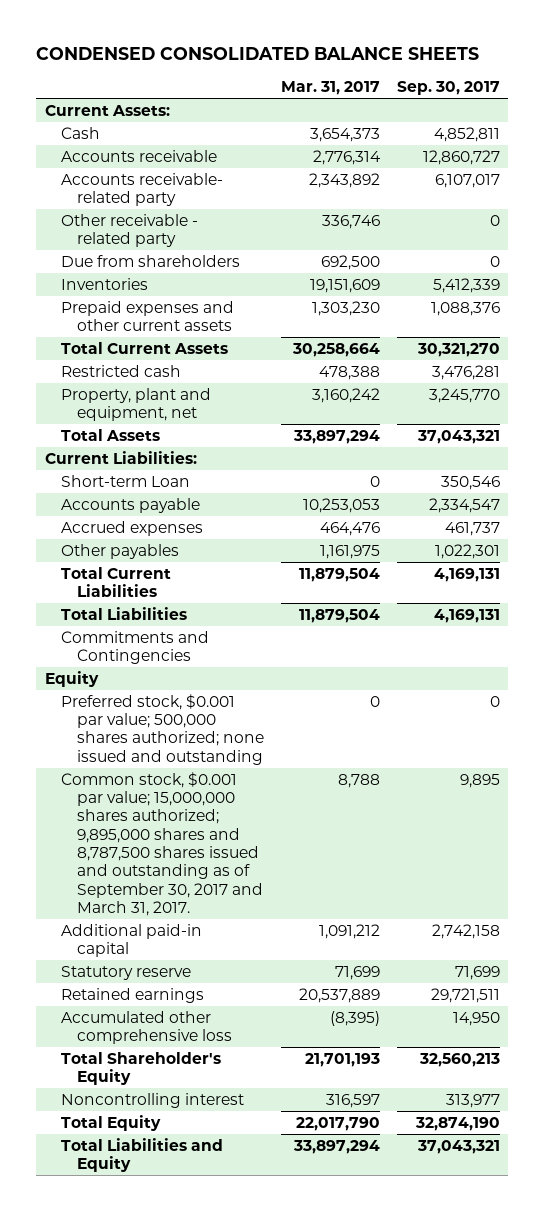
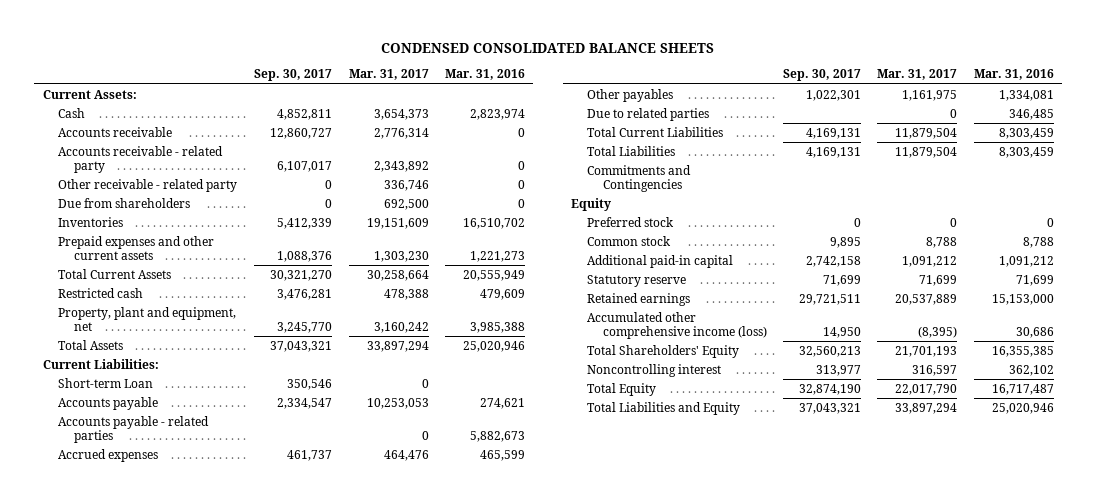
none -> [445,69,526,81] Mar. 31, 2016
[60,172,223,207] Accounts receivable- related party -> [58,145,224,173] Accounts receivable - related party
none -> [58,415,210,443] Accounts payable - related parties
none -> [586,107,709,121] Due to related parties
[60,693,265,765] Preferred stock, $0.001 par value; 500,000 shares authorized; none issued and outstanding -> [586,216,674,227] Preferred stock
[60,771,264,917] Common stock, $0.001 par value; 15,000,000 shares authorized; 9,895,000 shares and 8,787,500 shares issued and outstanding as of September 30, 2017 and March 31, 2017. -> [586,235,671,246] Common stock
[60,1010,233,1045] Accumulated other comprehensive loss -> [586,311,767,339] Accumulated other comprehensive income (loss)
[60,1051,221,1086] Total Shareholder's Equity -> [586,344,739,358] Total Shareholders' Equity

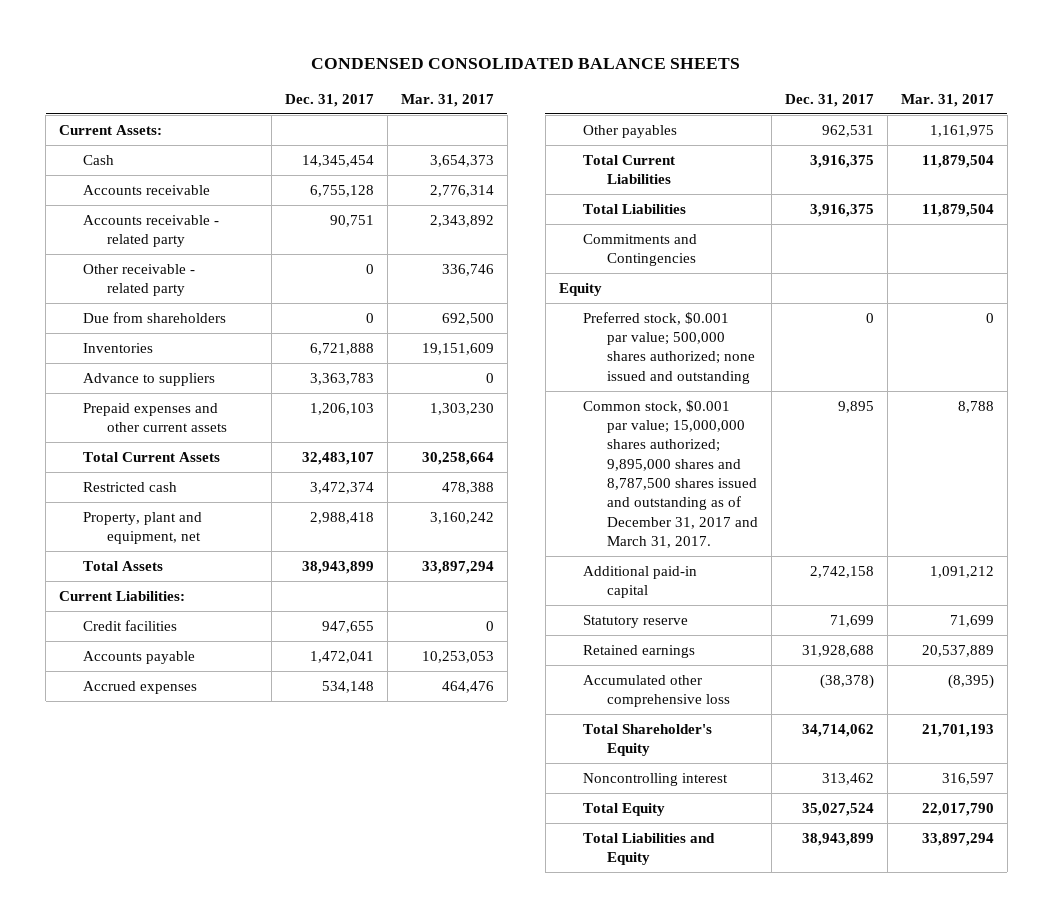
[254,69,333,82] Sep. 30, 2017 -> none
[445,69,526,81] Mar. 31, 2016 -> none
none -> [285,93,375,107] Dec. 31, 2017
none -> [83,372,216,386] Advance to suppliers
[58,377,154,388] Short-term Loan -> [83,619,178,631] Credit facilities
[58,415,210,443] Accounts payable - related parties -> none
[586,107,709,121] Due to related parties -> none
[586,216,674,227] Preferred stock -> [582,311,755,384] Preferred stock, $0.001 par value; 500,000 shares authorized; none issued and outstanding
[586,235,671,246] Common stock -> [582,399,758,548] Common stock, $0.001 par value; 15,000,000 shares authorized; 9,895,000 shares and 8,787,500 shares issued and outstanding as of December 31, 2017 and March 31, 2017.
[586,311,767,339] Accumulated other comprehensive income (loss) -> [582,674,730,708] Accumulated other comprehensive loss
[586,344,739,358] Total Shareholders' Equity -> [582,723,712,757] Total Shareholder's Equity

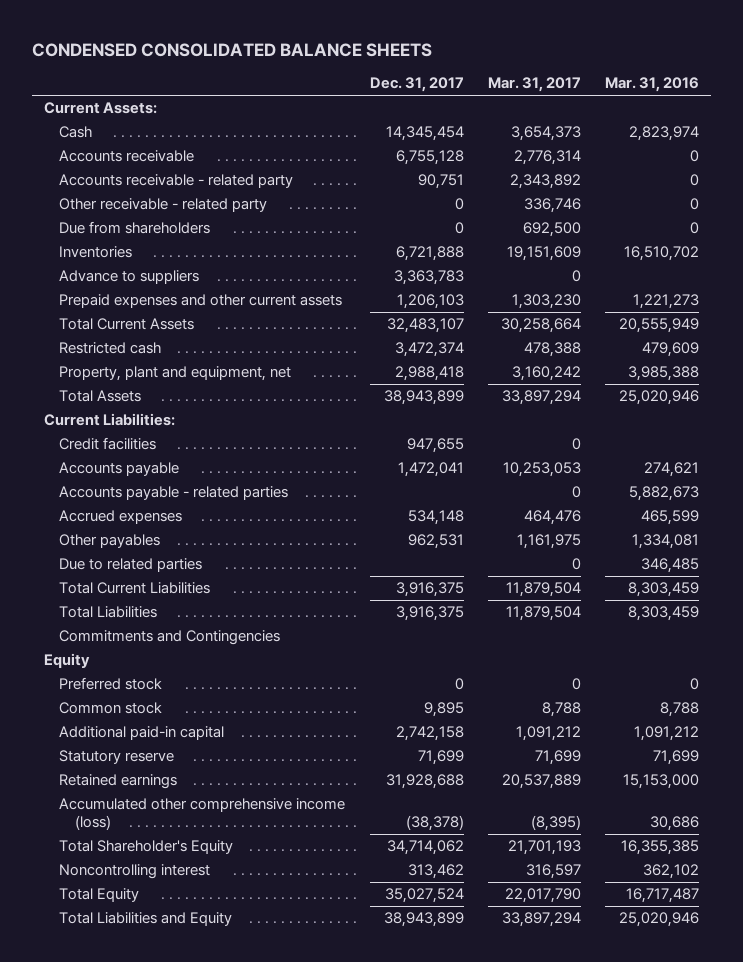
none -> [604,77,699,93] Mar. 31, 2016
none -> [59,486,289,501] Accounts payable - related parties
none -> [59,558,203,573] Due to related parties
[582,311,755,384] Preferred stock, $0.001 par value; 500,000 shares authorized; none issued and outstanding -> [59,677,163,691] Preferred stock
[582,399,758,548] Common stock, $0.001 par value; 15,000,000 shares authorized; 9,895,000 shares and 8,787,500 shares issued and outstanding as of December 31, 2017 and March 31, 2017. -> [59,702,163,715] Common stock
[582,674,730,708] Accumulated other comprehensive loss -> [59,798,346,830] Accumulated other comprehensive income (loss)

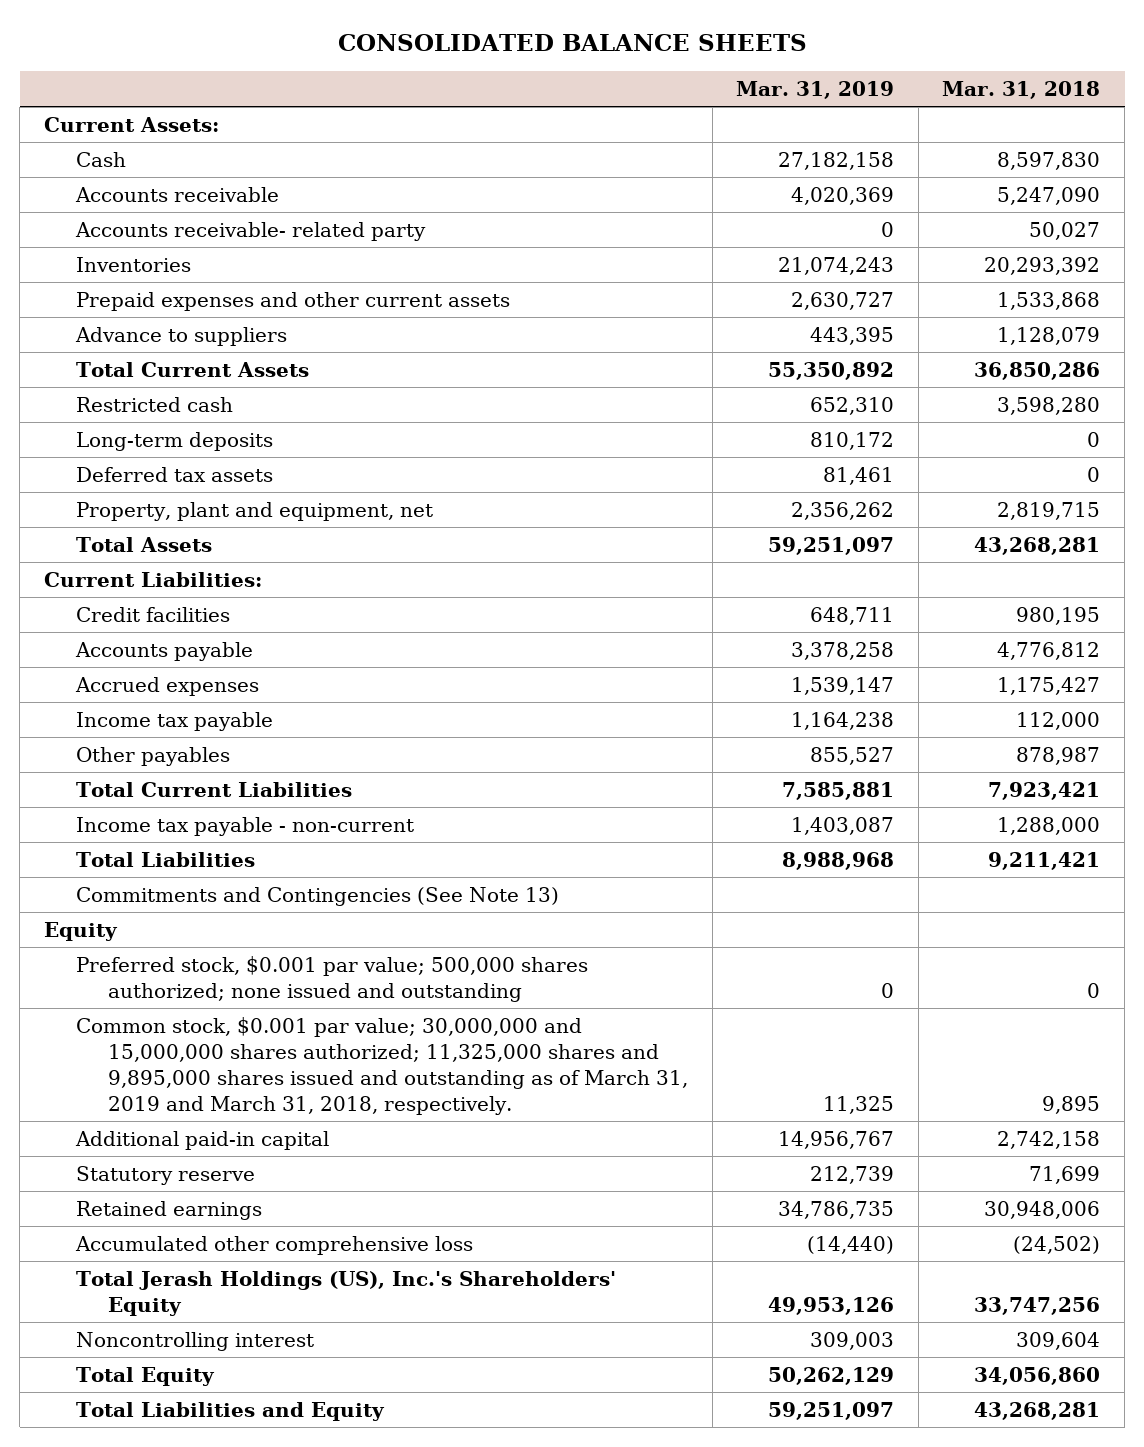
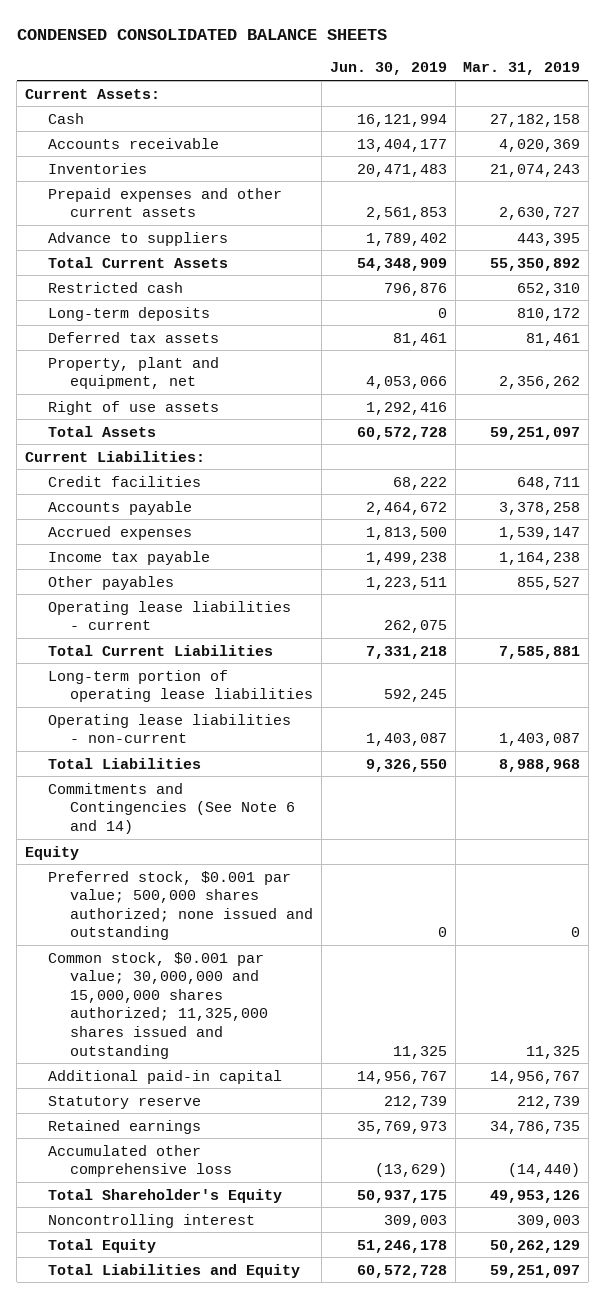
[338,34,808,52] CONSOLIDATED BALANCE SHEETS -> [16,28,387,40] CONDENSED CONSOLIDATED BALANCE SHEETS
[942,81,1101,100] Mar. 31, 2018 -> none
none -> [329,62,447,76] Jun. 30, 2019
[74,221,426,241] Accounts receivable- related party -> none
none -> [47,400,219,415] Right of use assets
none -> [47,600,291,631] Operating lease liabilities - current
none -> [47,669,314,703] Long-term portion of operating lease liabilities
[75,816,414,836] Income tax payable - non-current -> [47,713,291,744] Operating lease liabilities - non-current
[75,886,559,906] Commitments and Contingencies (See Note 13) -> [47,782,296,834] Commitments and Contingencies (See Note 6 and 14)
[75,1016,688,1116] Common stock, $0.001 par value; 30,000,000 and 15,000,000 shares authorized; 11,325,000 shares and 9,895,000 shares issued and outstanding as of March 31, 2019 and March 31, 2018, respectively. -> [47,951,269,1059] Common stock, $0.001 par value; 30,000,000 and 15,000,000 shares authorized; 11,325,000 shares issued and outstanding
[75,1270,616,1316] Total Jerash Holdings (US), Inc.'s Shareholders' Equity -> [47,1188,282,1203] Total Shareholder's Equity

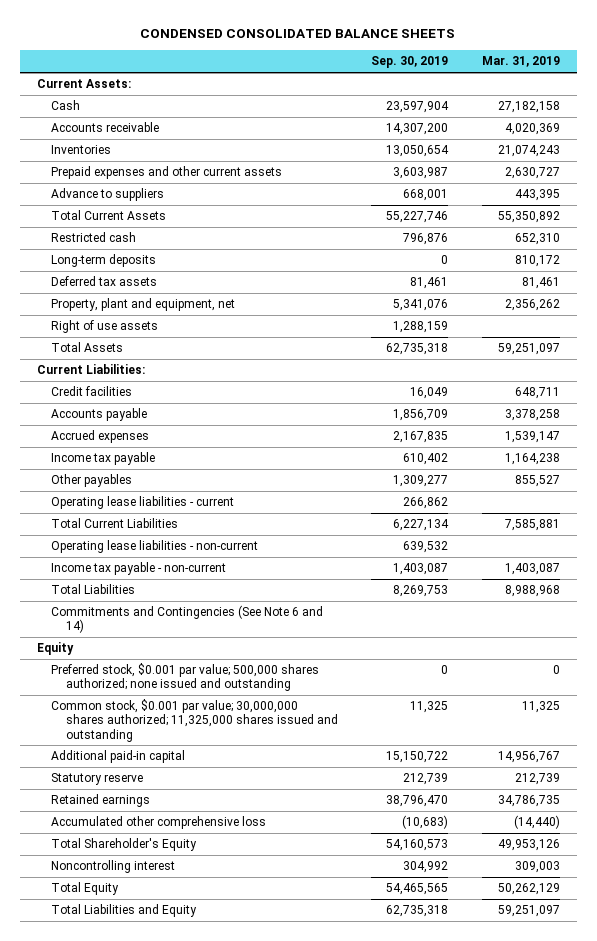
[329,62,447,76] Jun. 30, 2019 -> none
none -> [371,56,449,69] Sep. 30, 2019
[47,669,314,703] Long-term portion of operating lease liabilities -> [51,540,259,554] Operating lease liabilities - non-current
[47,713,291,744] Operating lease liabilities - non-current -> [51,562,227,576] Income tax payable - non-current
[47,951,269,1059] Common stock, $0.001 par value; 30,000,000 and 15,000,000 shares authorized; 11,325,000 shares issued and outstanding -> [51,699,338,742] Common stock, $0.001 par value; 30,000,000 shares authorized; 11,325,000 shares issued and outstanding

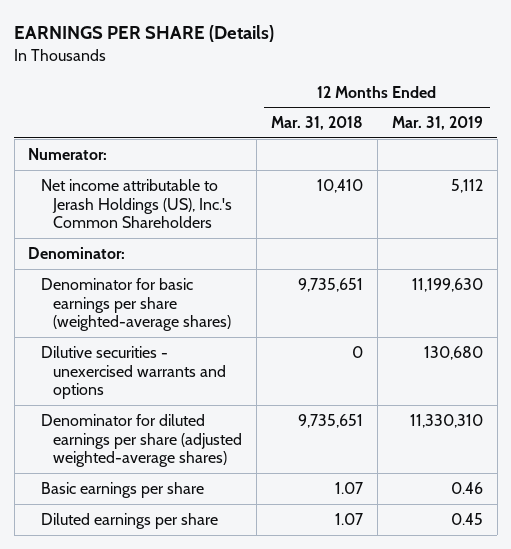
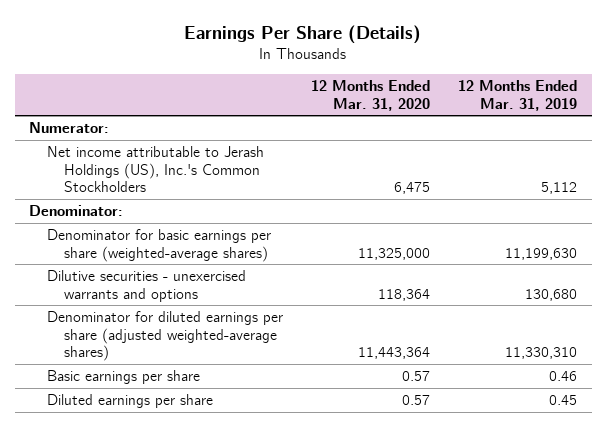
[14,24,275,42] EARNINGS PER SHARE (Details) -> [184,24,422,44] Earnings Per Share (Details)
[271,116,364,131] Mar. 31, 2018 -> none
none -> [311,80,431,111] 12 Months Ended Mar. 31, 2020
[40,178,233,229] Net income attributable to Jerash Holdings (US), Inc.'s Common Shareholders -> [46,146,264,192] Net income attributable to Jerash Holdings (US), Inc.'s Common Stockholders

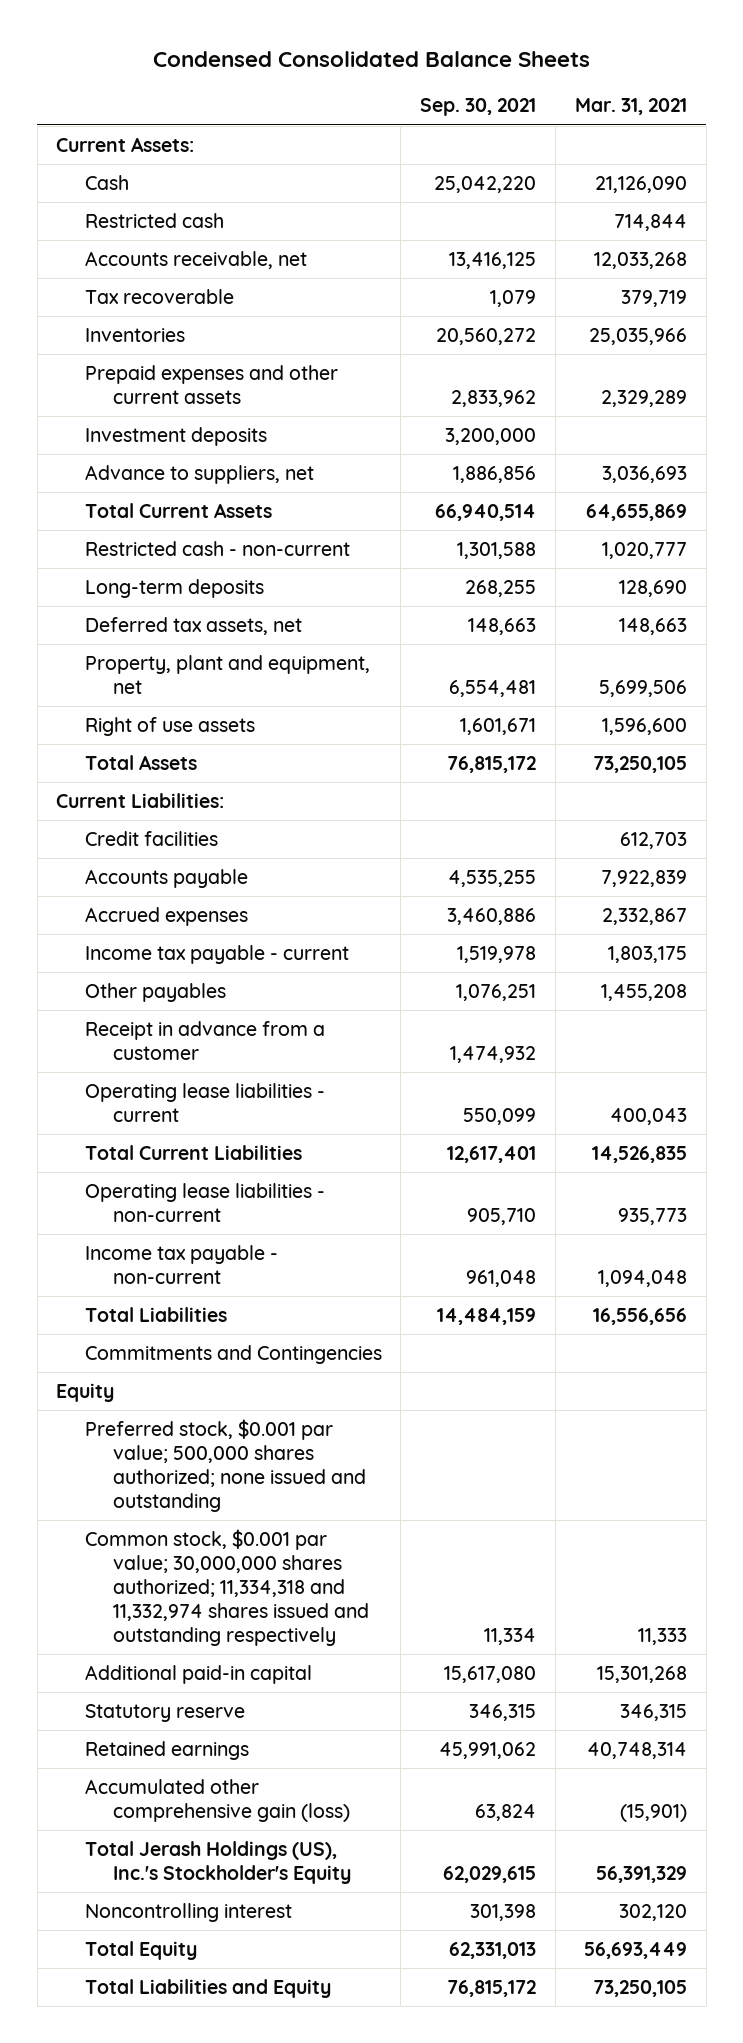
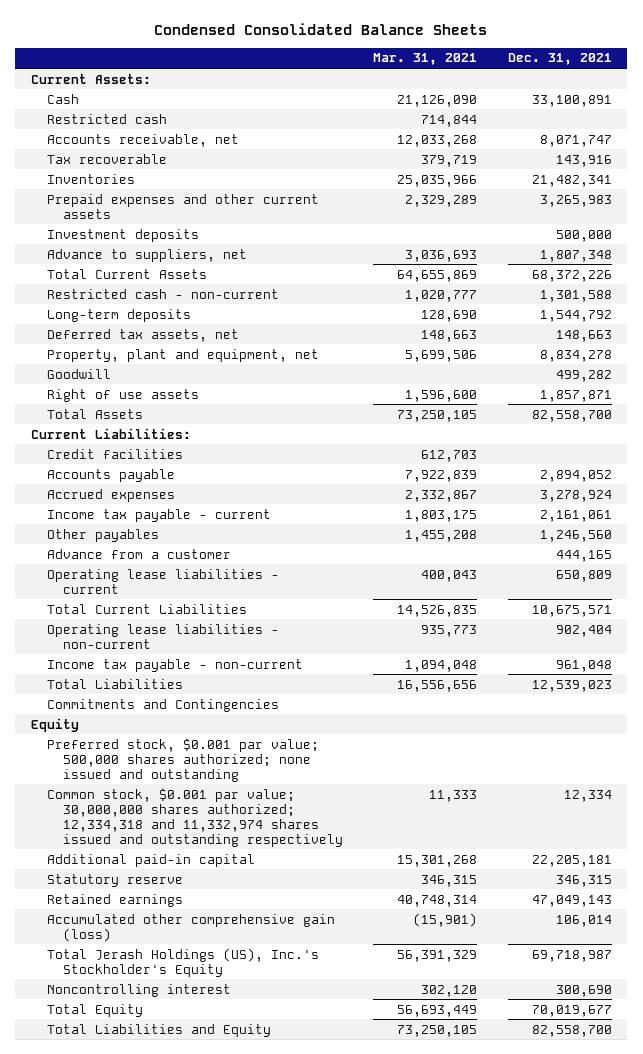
[420,98,537,117] Sep. 30, 2021 -> none
none -> [508,53,613,66] Dec. 31, 2021
none -> [46,368,111,379] Goodwill
[84,1020,325,1060] Receipt in advance from a customer -> [46,548,231,559] Advance from a customer
[84,1528,369,1646] Common stock, $0.001 par value; 30,000,000 shares authorized; 11,334,318 and 11,332,974 shares issued and outstanding respectively -> [46,787,343,847] Common stock, $0.001 par value; 30,000,000 shares authorized; 12,334,318 and 11,332,974 shares issued and outstanding respectively

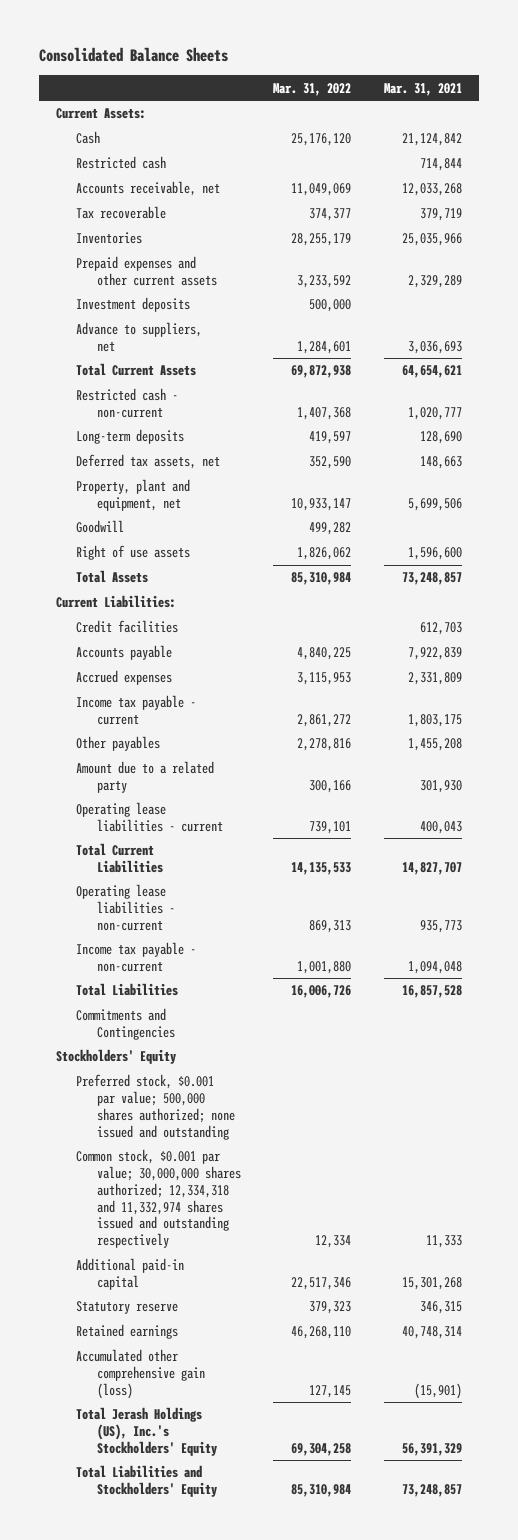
[154,22,488,35] Condensed Consolidated Balance Sheets -> [39,47,229,63] Consolidated Balance Sheets
[508,53,613,66] Dec. 31, 2021 -> none
none -> [273,82,352,96] Mar. 31, 2022
[397,94,478,107] 21,126,090 -> [402,133,463,147] 21,124,842
[397,269,478,282] 64,655,869 -> [402,365,463,379] 64,654,621
[397,409,478,422] 73,250,105 -> [402,572,463,586] 73,248,857
[405,489,478,502] 2,332,867 -> [408,672,463,686] 2,331,809
[46,548,231,559] Advance from a customer -> none
none -> [76,761,215,794] Amount due to a related party
[397,604,478,617] 14,526,835 -> [402,862,463,876] 14,827,707
[397,679,478,692] 16,556,656 -> [402,985,463,999] 16,857,528
[30,717,79,732] Equity -> [55,1049,176,1065] Stockholders' Equity
[46,983,231,997] Noncontrolling interest -> none
[46,1003,143,1017] Total Equity -> none
[46,947,319,977] Total Jerash Holdings (US), Inc.'s Stockholder's Equity -> [76,1407,217,1456] Total Jerash Holdings (US), Inc.'s Stockholders' Equity
[46,1023,271,1037] Total Liabilities and Equity -> [76,1465,217,1498] Total Liabilities and Stockholders' Equity
[397,1024,478,1037] 73,250,105 -> [402,1484,463,1498] 73,248,857

